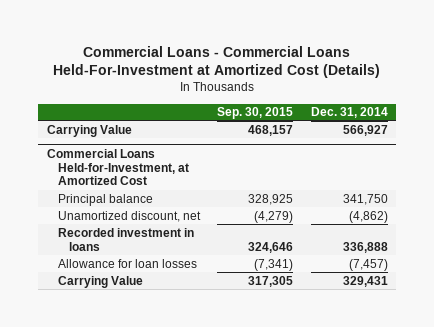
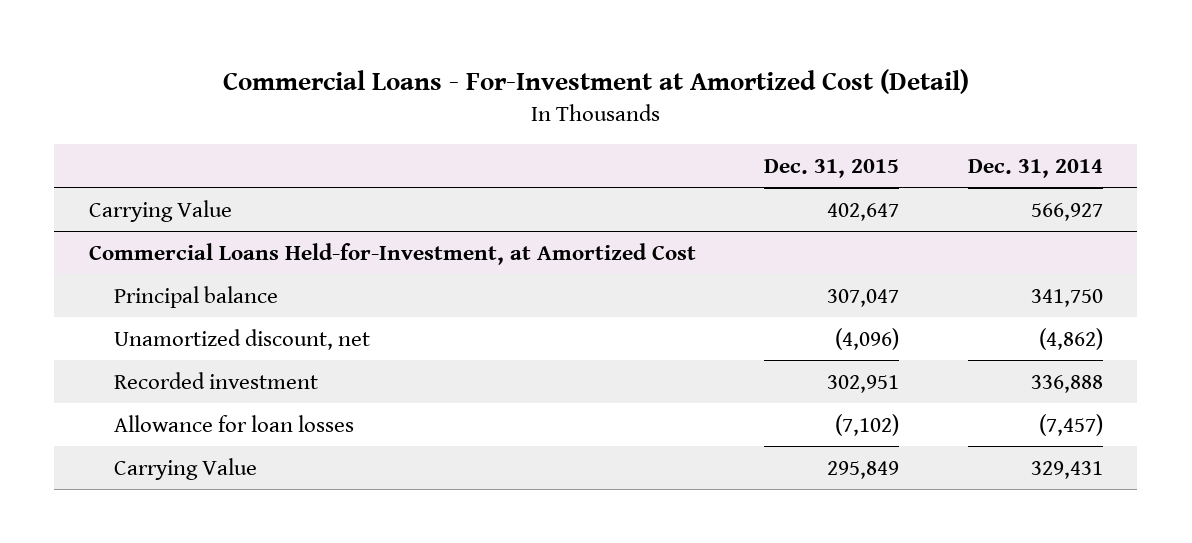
[53,45,381,79] Commercial Loans - Commercial Loans Held-For-Investment at Amortized Cost (Details) -> [222,69,969,95] Commercial Loans - For-Investment at Amortized Cost (Detail)
[217,107,294,120] Sep. 30, 2015 -> none
none -> [764,158,900,178] Dec. 31, 2015
[57,227,194,251] Recorded investment in loans -> [113,371,318,389] Recorded investment

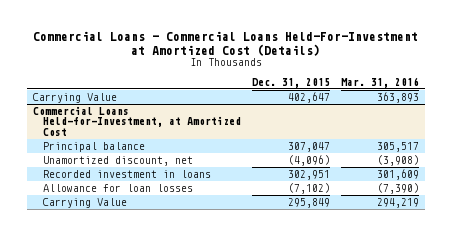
[222,69,969,95] Commercial Loans - For-Investment at Amortized Cost (Detail) -> [33,31,419,56] Commercial Loans - Commercial Loans Held-For-Investment at Amortized Cost (Details)
[967,158,1103,178] Dec. 31, 2014 -> none
none -> [341,76,420,88] Mar. 31, 2016
[113,371,318,389] Recorded investment -> [42,169,211,178] Recorded investment in loans

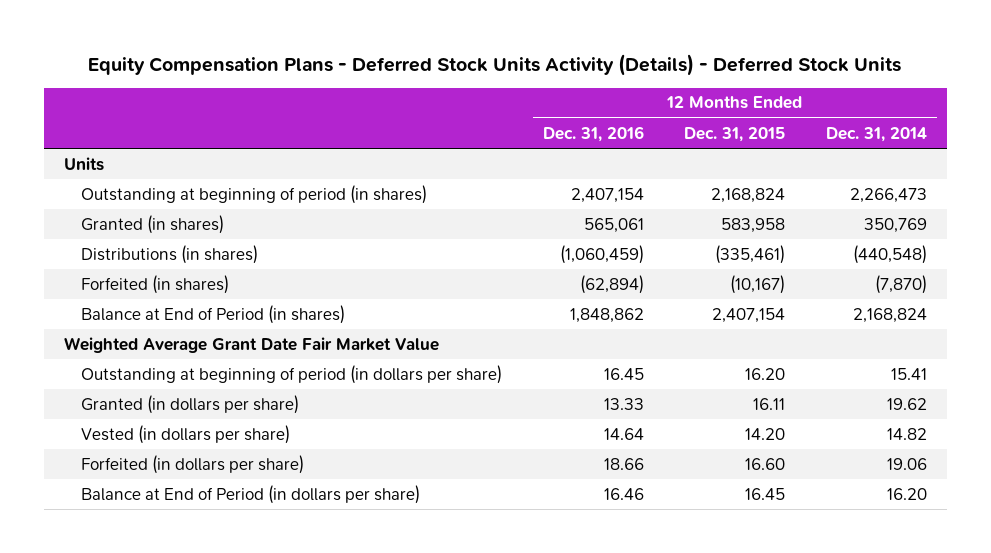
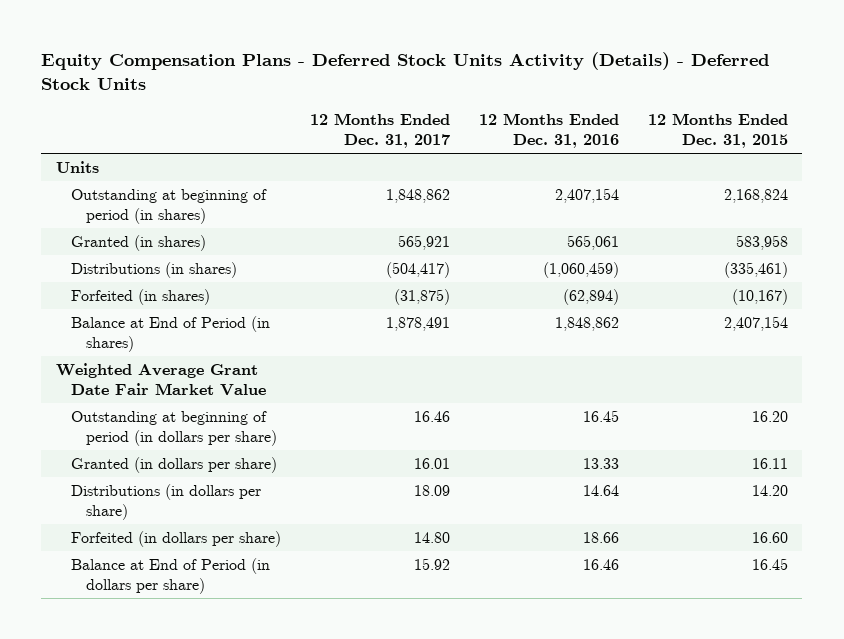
[825,126,927,142] Dec. 31, 2014 -> none
none -> [309,112,450,148] 12 Months Ended Dec. 31, 2017
[81,424,291,444] Vested (in dollars per share) -> [70,483,261,520] Distributions (in dollars per share)

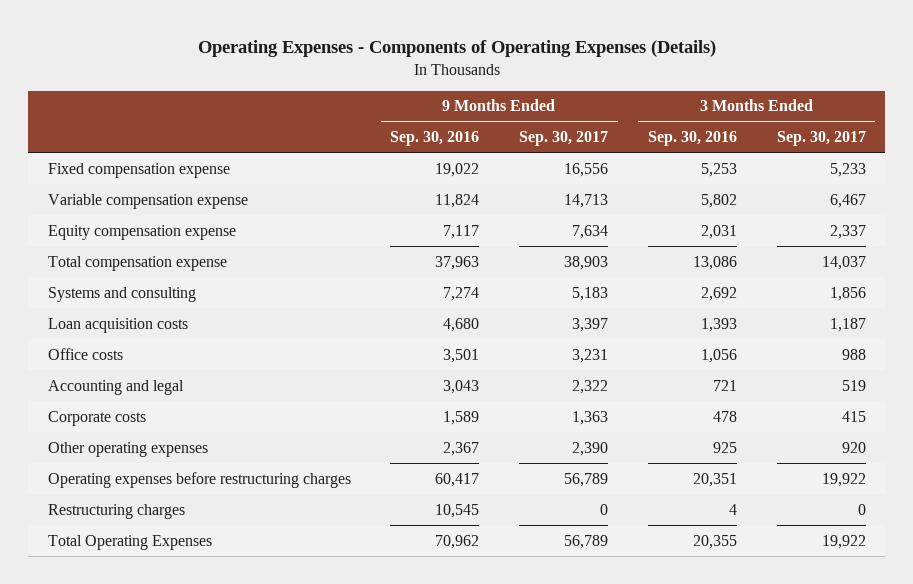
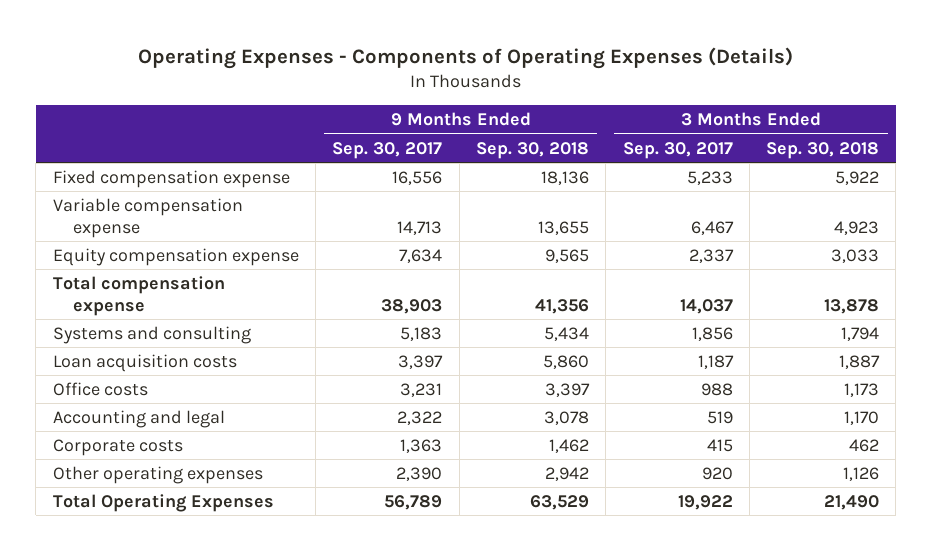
[390,131,480,147] Sep. 30, 2016 -> none
[647,131,737,147] Sep. 30, 2016 -> none
none -> [475,141,589,159] Sep. 30, 2018
none -> [766,141,880,159] Sep. 30, 2018
[47,471,351,488] Operating expenses before restructuring charges -> none
[47,503,185,519] Restructuring charges -> none

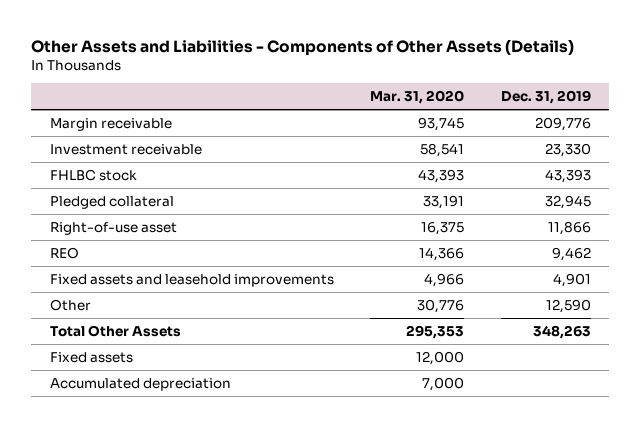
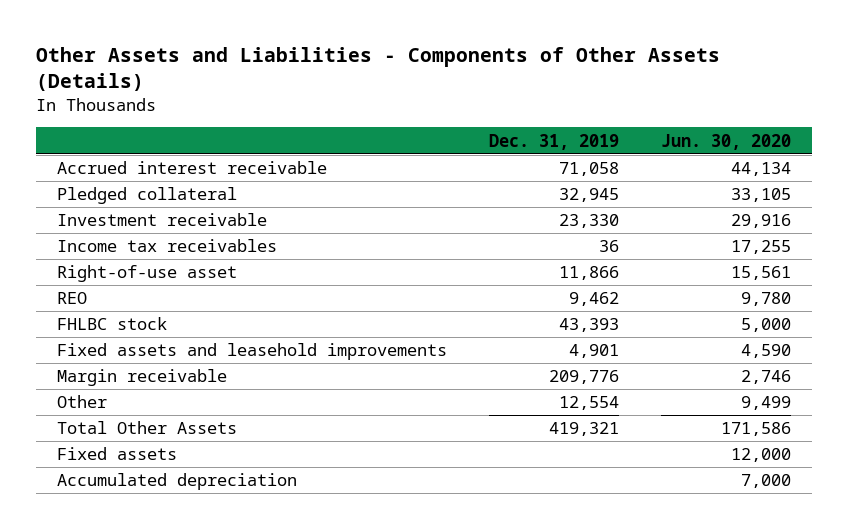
[370,90,465,105] Mar. 31, 2020 -> none
none -> [660,133,791,150] Jun. 30, 2020
none -> [56,161,327,175] Accrued interest receivable
[49,143,202,155] Investment receivable -> [56,213,267,227] Investment receivable
none -> [56,239,277,253] Income tax receivables
[49,168,137,181] FHLBC stock -> [56,317,167,331] FHLBC stock
[49,117,172,131] Margin receivable -> [56,369,227,387] Margin receivable
[545,298,591,313] 12,590 -> [558,396,619,411] 12,554
[532,324,591,339] 348,263 -> [548,422,619,437] 419,321

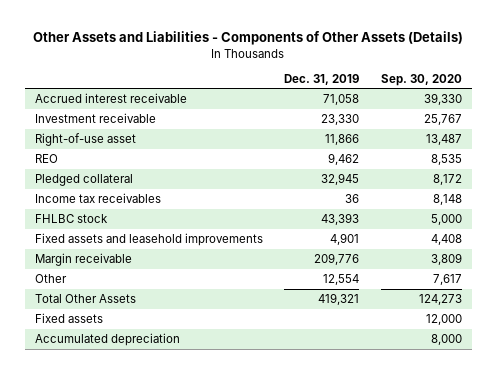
[660,133,791,150] Jun. 30, 2020 -> none
none -> [380,73,462,86] Sep. 30, 2020
[56,187,237,205] Pledged collateral -> [35,173,134,186] Pledged collateral
[56,239,277,253] Income tax receivables -> [35,192,162,203] Income tax receivables

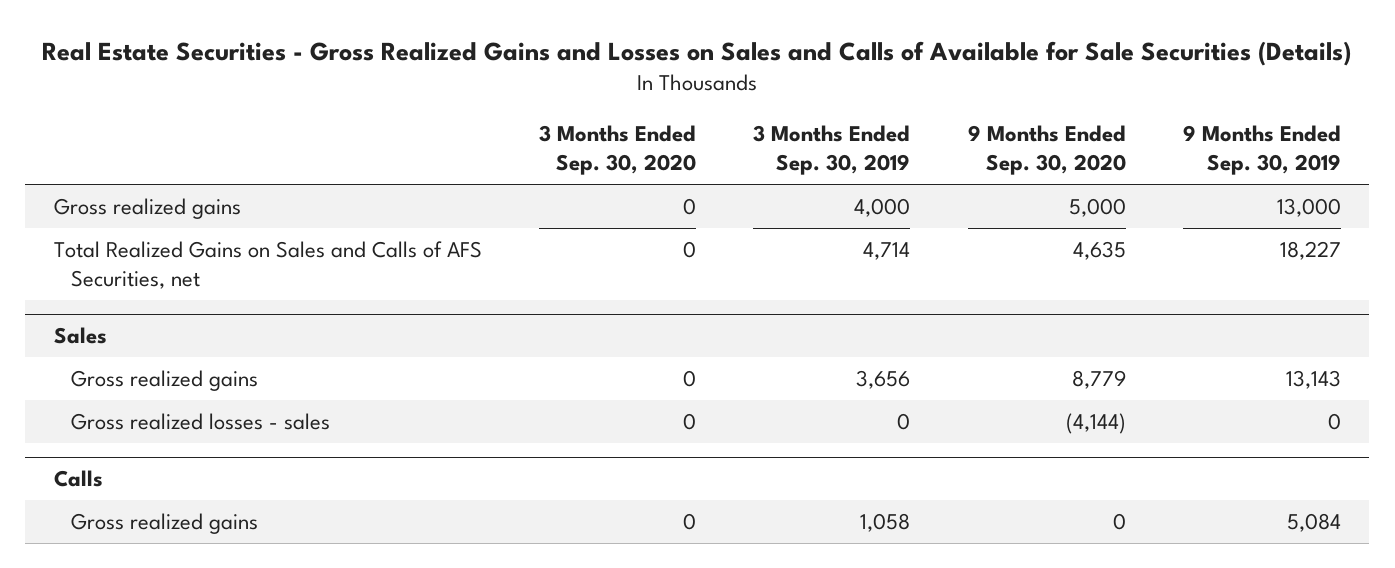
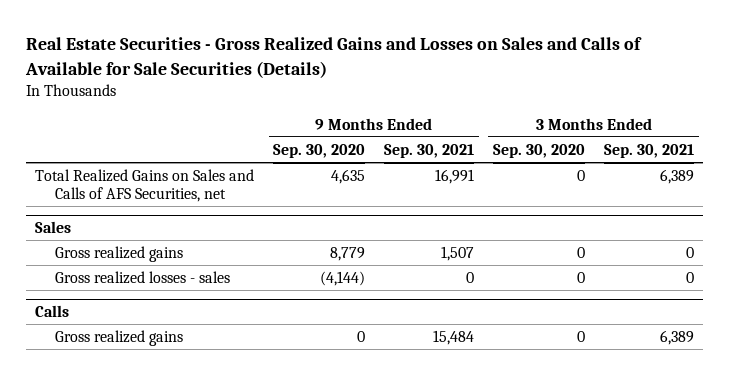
[753,125,911,176] 3 Months Ended Sep. 30, 2019 -> none
[1182,125,1341,176] 9 Months Ended Sep. 30, 2019 -> none
none -> [384,143,475,158] Sep. 30, 2021
none -> [603,143,694,158] Sep. 30, 2021
[53,197,241,219] Gross realized gains -> none

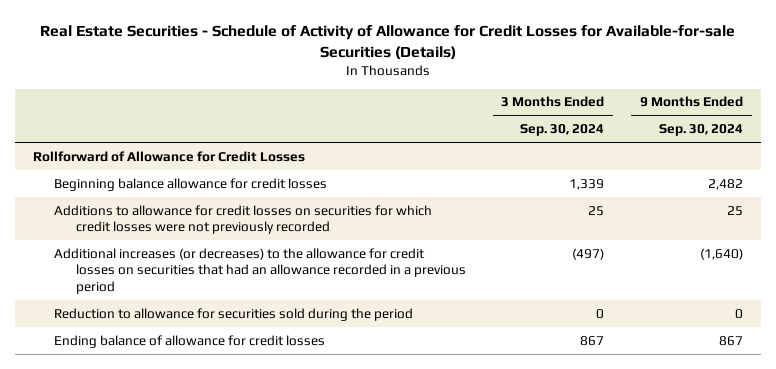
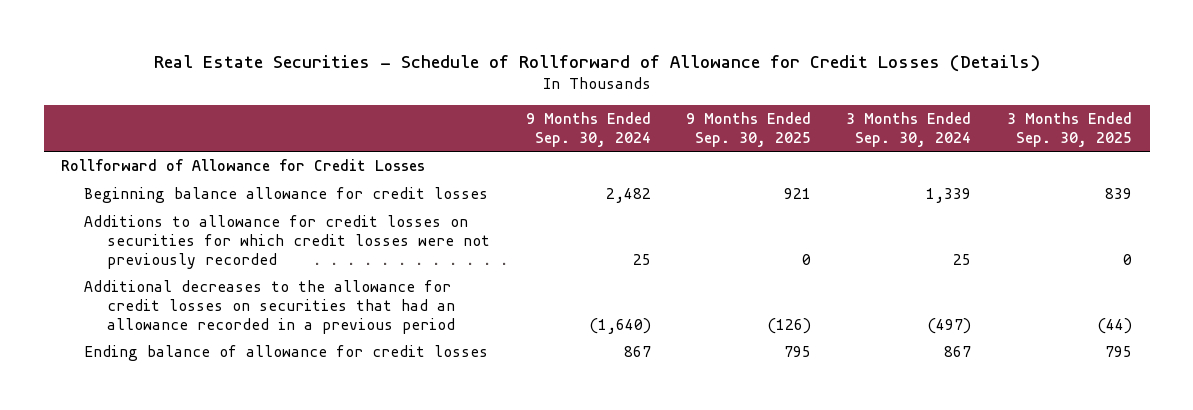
[40,24,736,59] Real Estate Securities - Schedule of Activity of Allowance for Credit Losses for Available-for-sale Securities (Details) -> [153,54,1040,72] Real Estate Securities - Schedule of Rollforward of Allowance for Credit Losses (Details)
none -> [686,112,812,147] 9 Months Ended Sep. 30, 2025
none -> [1006,112,1132,147] 3 Months Ended Sep. 30, 2025
[54,307,414,321] Reduction to allowance for securities sold during the period -> none
[54,247,466,294] Additional increases (or decreases) to the allowance for credit losses on securities that had an allowance recorded in a previous period -> [84,280,456,334] Additional decreases to the allowance for credit losses on securities that had an allowance recorded in a previous period

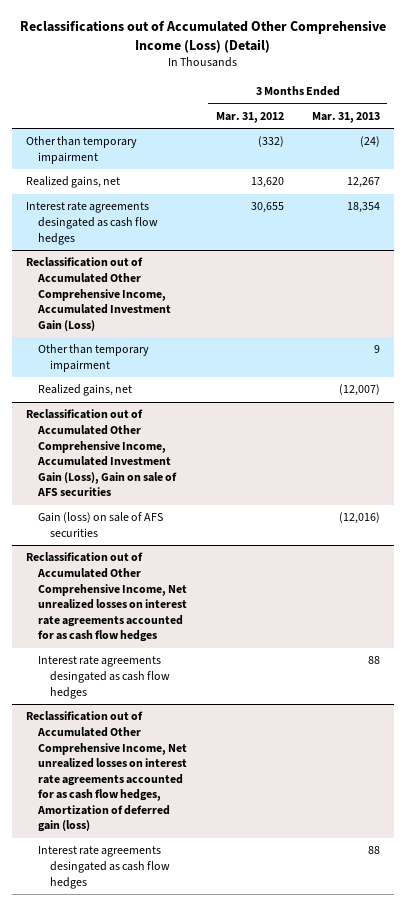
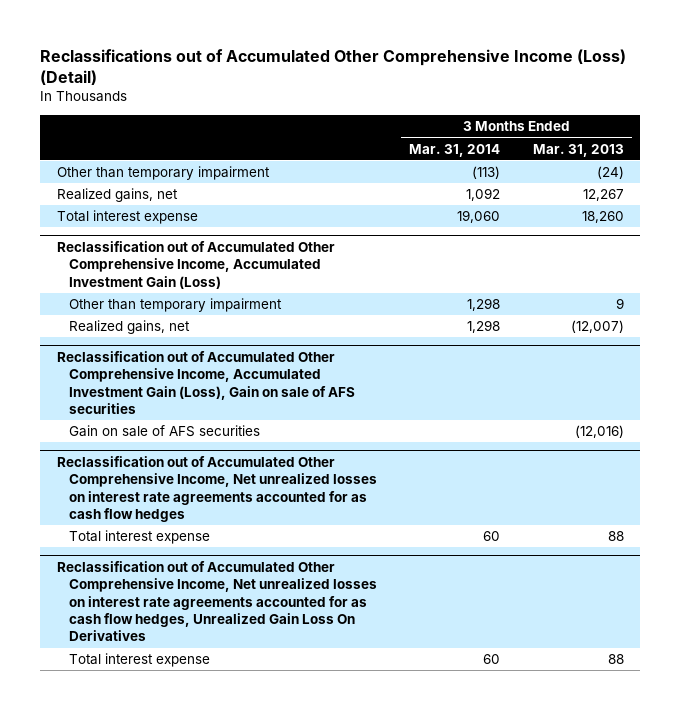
[215,111,284,123] Mar. 31, 2012 -> none
none -> [409,143,501,157] Mar. 31, 2014
[26,202,159,245] Interest rate agreements desingated as cash flow hedges -> none
none -> [56,210,198,225] Total interest expense
[38,512,164,537] Gain (loss) on sale of AFS securities -> [68,425,260,438] Gain on sale of AFS securities
[38,656,170,699] Interest rate agreements desingated as cash flow hedges -> [68,530,210,545] Total interest expense
[26,711,188,833] Reclassification out of Accumulated Other Comprehensive Income, Net unrealized losses on interest rate agreements accounted for as cash flow hedges, Amortization of deferred gain (loss) -> [56,560,377,642] Reclassification out of Accumulated Other Comprehensive Income, Net unrealized losses on interest rate agreements accounted for as cash flow hedges, Unrealized Gain Loss On Derivatives
[38,846,170,889] Interest rate agreements desingated as cash flow hedges -> [68,653,210,668] Total interest expense

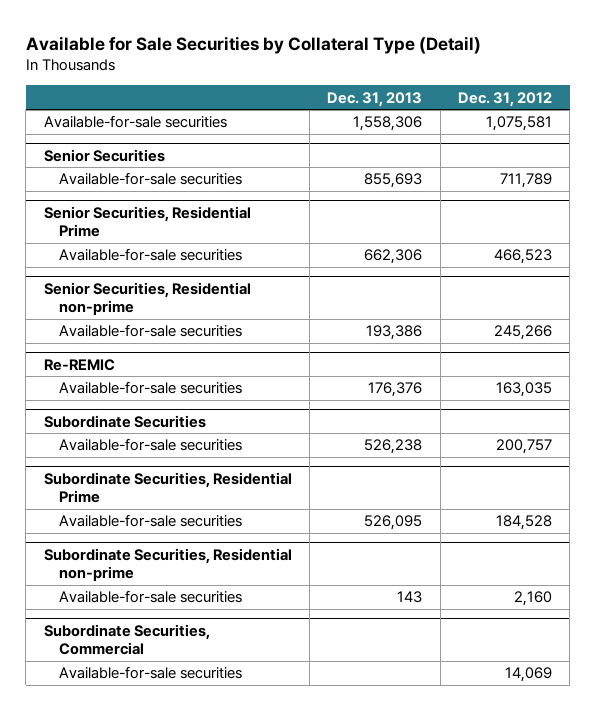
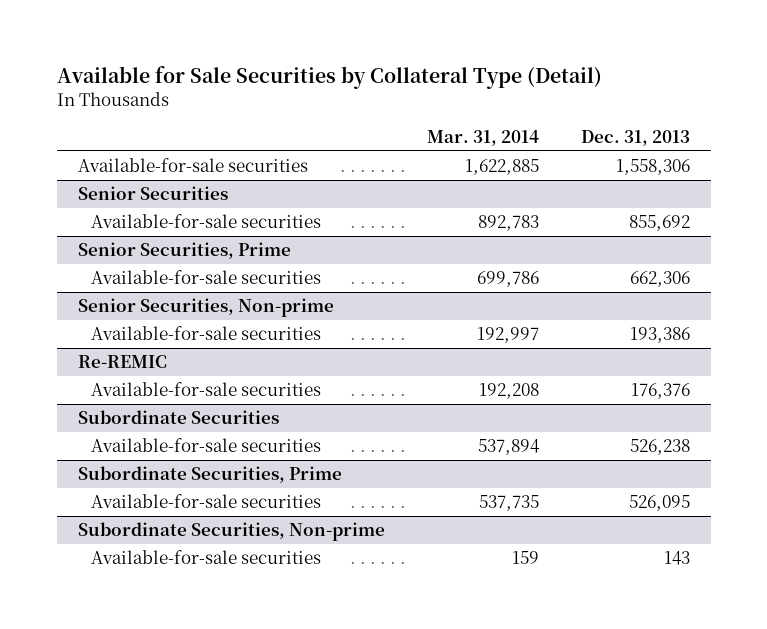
[457,91,552,107] Dec. 31, 2012 -> none
none -> [426,129,539,146] Mar. 31, 2014
[364,173,423,189] 855,693 -> [628,215,690,232] 855,692
[43,205,251,238] Senior Securities, Residential Prime -> [77,242,291,260] Senior Securities, Prime
[43,281,251,316] Senior Securities, Residential non-prime -> [77,298,334,318] Senior Securities, Non-prime
[43,471,292,504] Subordinate Securities, Residential Prime -> [77,466,342,484] Subordinate Securities, Prime
[43,547,292,582] Subordinate Securities, Residential non-prime -> [77,522,385,542] Subordinate Securities, Non-prime
[43,623,210,656] Subordinate Securities, Commercial -> none
[59,666,243,680] Available-for-sale securities -> none

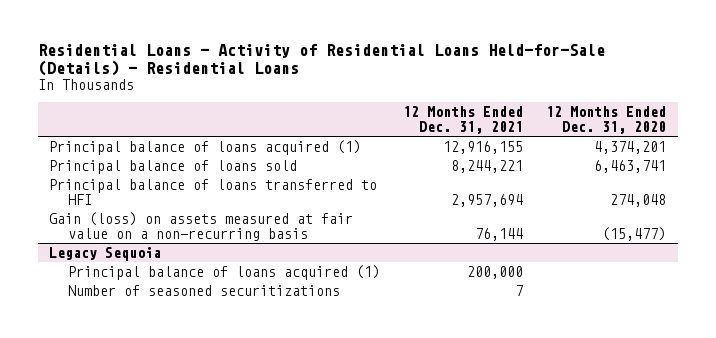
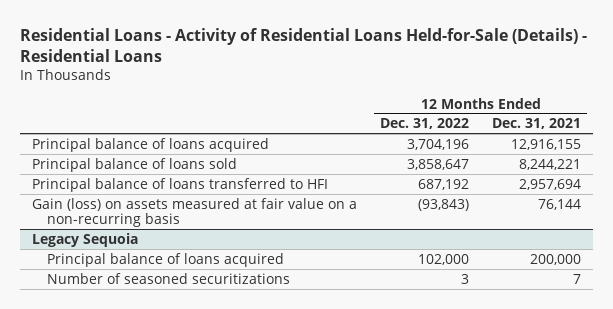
[546,106,667,134] 12 Months Ended Dec. 31, 2020 -> none
none -> [379,118,469,130] Dec. 31, 2022
[49,139,362,155] Principal balance of loans acquired (1) -> [31,137,269,152] Principal balance of loans acquired
[67,264,380,280] Principal balance of loans acquired (1) -> [47,252,285,267] Principal balance of loans acquired

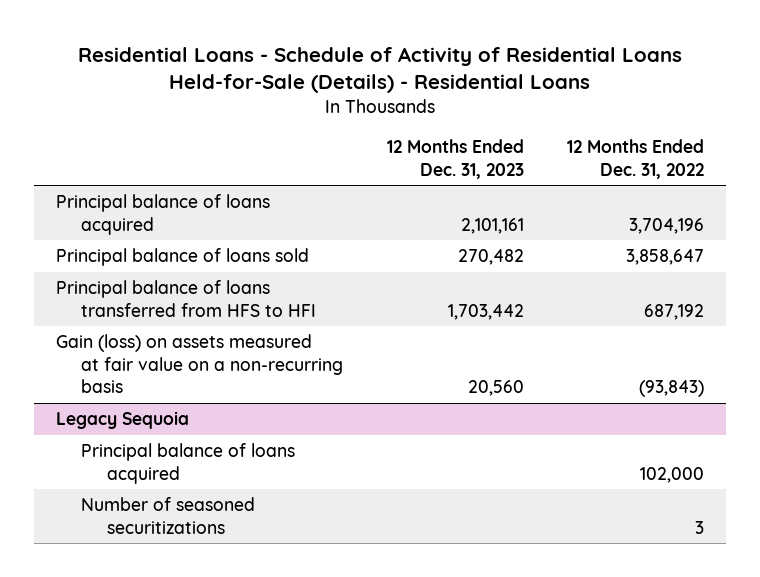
[19,28,587,63] Residential Loans - Activity of Residential Loans Held-for-Sale (Details) - Residential Loans -> [77,46,682,94] Residential Loans - Schedule of Activity of Residential Loans Held-for-Sale (Details) - Residential Loans
[492,118,582,130] Dec. 31, 2021 -> none
none -> [386,139,524,179] 12 Months Ended Dec. 31, 2023
[31,177,328,192] Principal balance of loans transferred to HFI -> [55,280,317,317] Principal balance of loans transferred from HFS to HFI

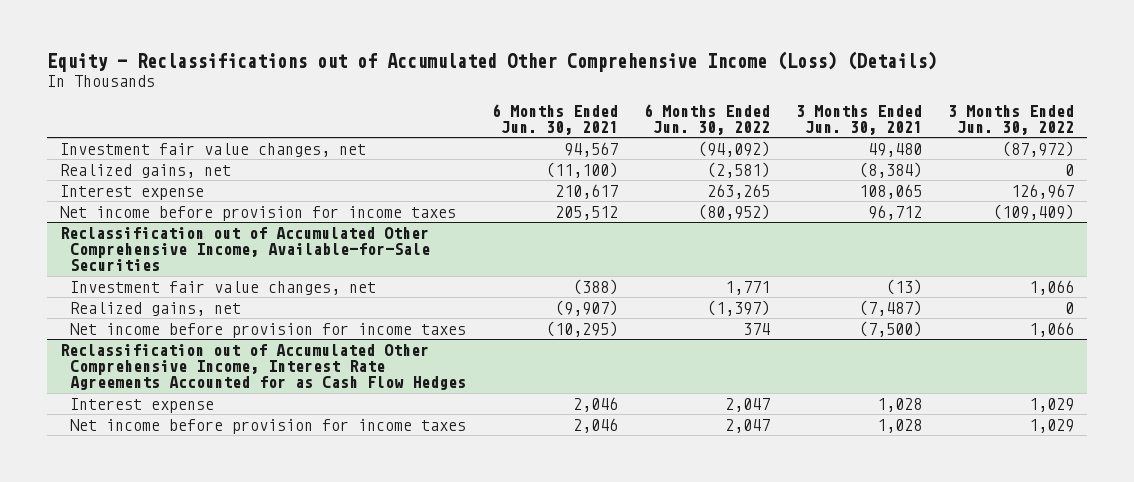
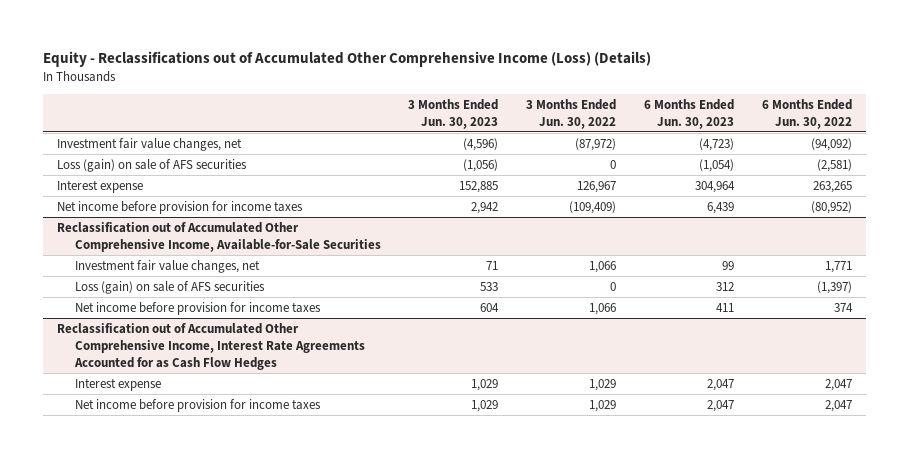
[492,103,619,136] 6 Months Ended Jun. 30, 2021 -> none
[796,104,923,136] 3 Months Ended Jun. 30, 2021 -> none
none -> [408,98,499,129] 3 Months Ended Jun. 30, 2023
none -> [644,98,735,129] 6 Months Ended Jun. 30, 2023
[60,163,232,178] Realized gains, net -> [56,158,247,172] Loss (gain) on sale of AFS securities
[70,301,242,316] Realized gains, net -> [74,280,265,294] Loss (gain) on sale of AFS securities

